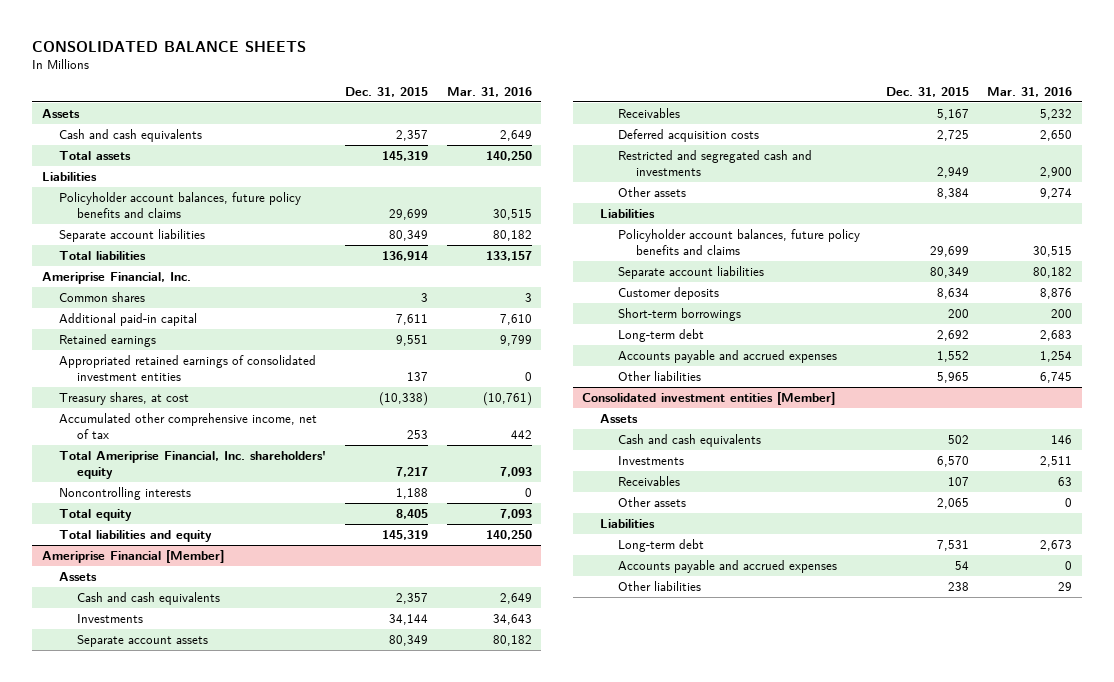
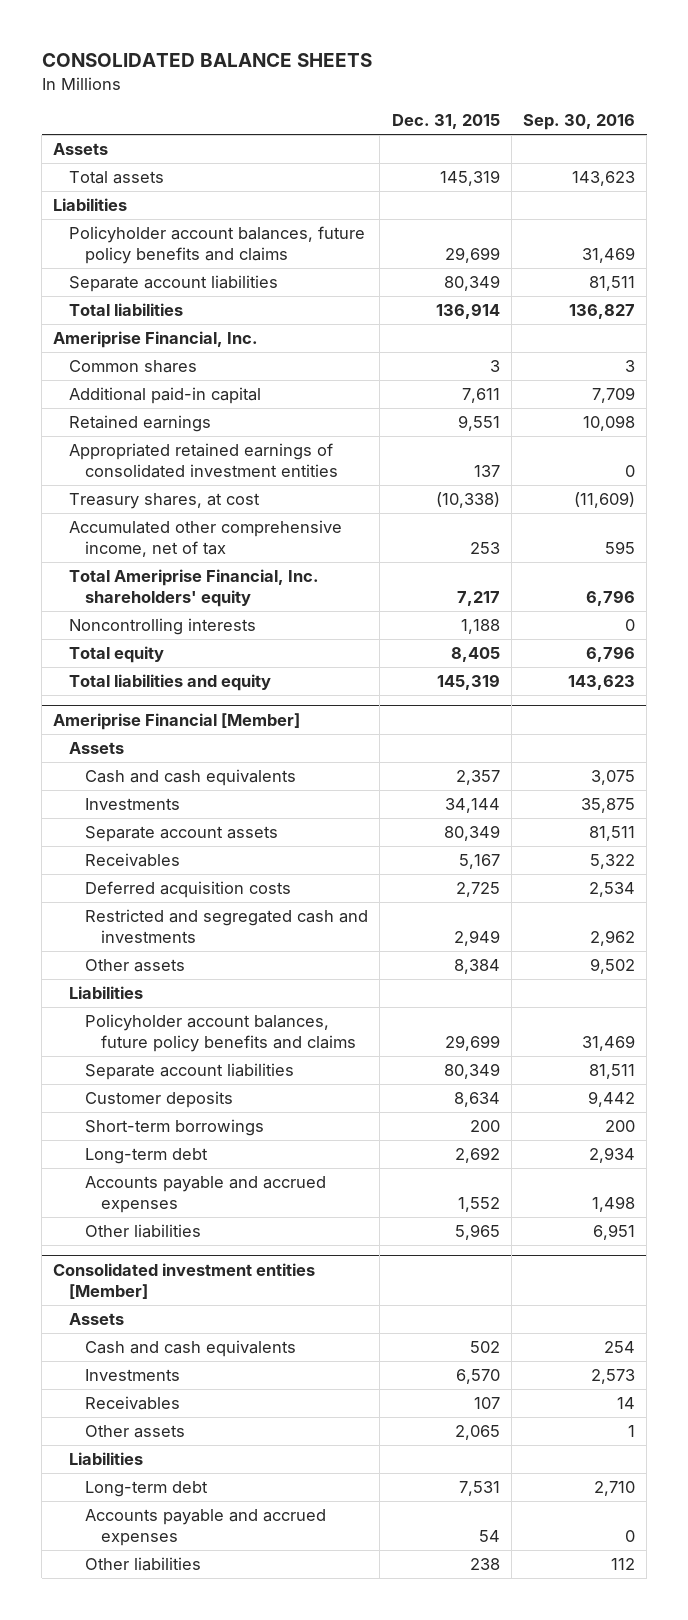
[446,86,532,97] Mar. 31, 2016 -> none
none -> [522,114,635,131] Sep. 30, 2016
[59,128,203,142] Cash and cash equivalents -> none

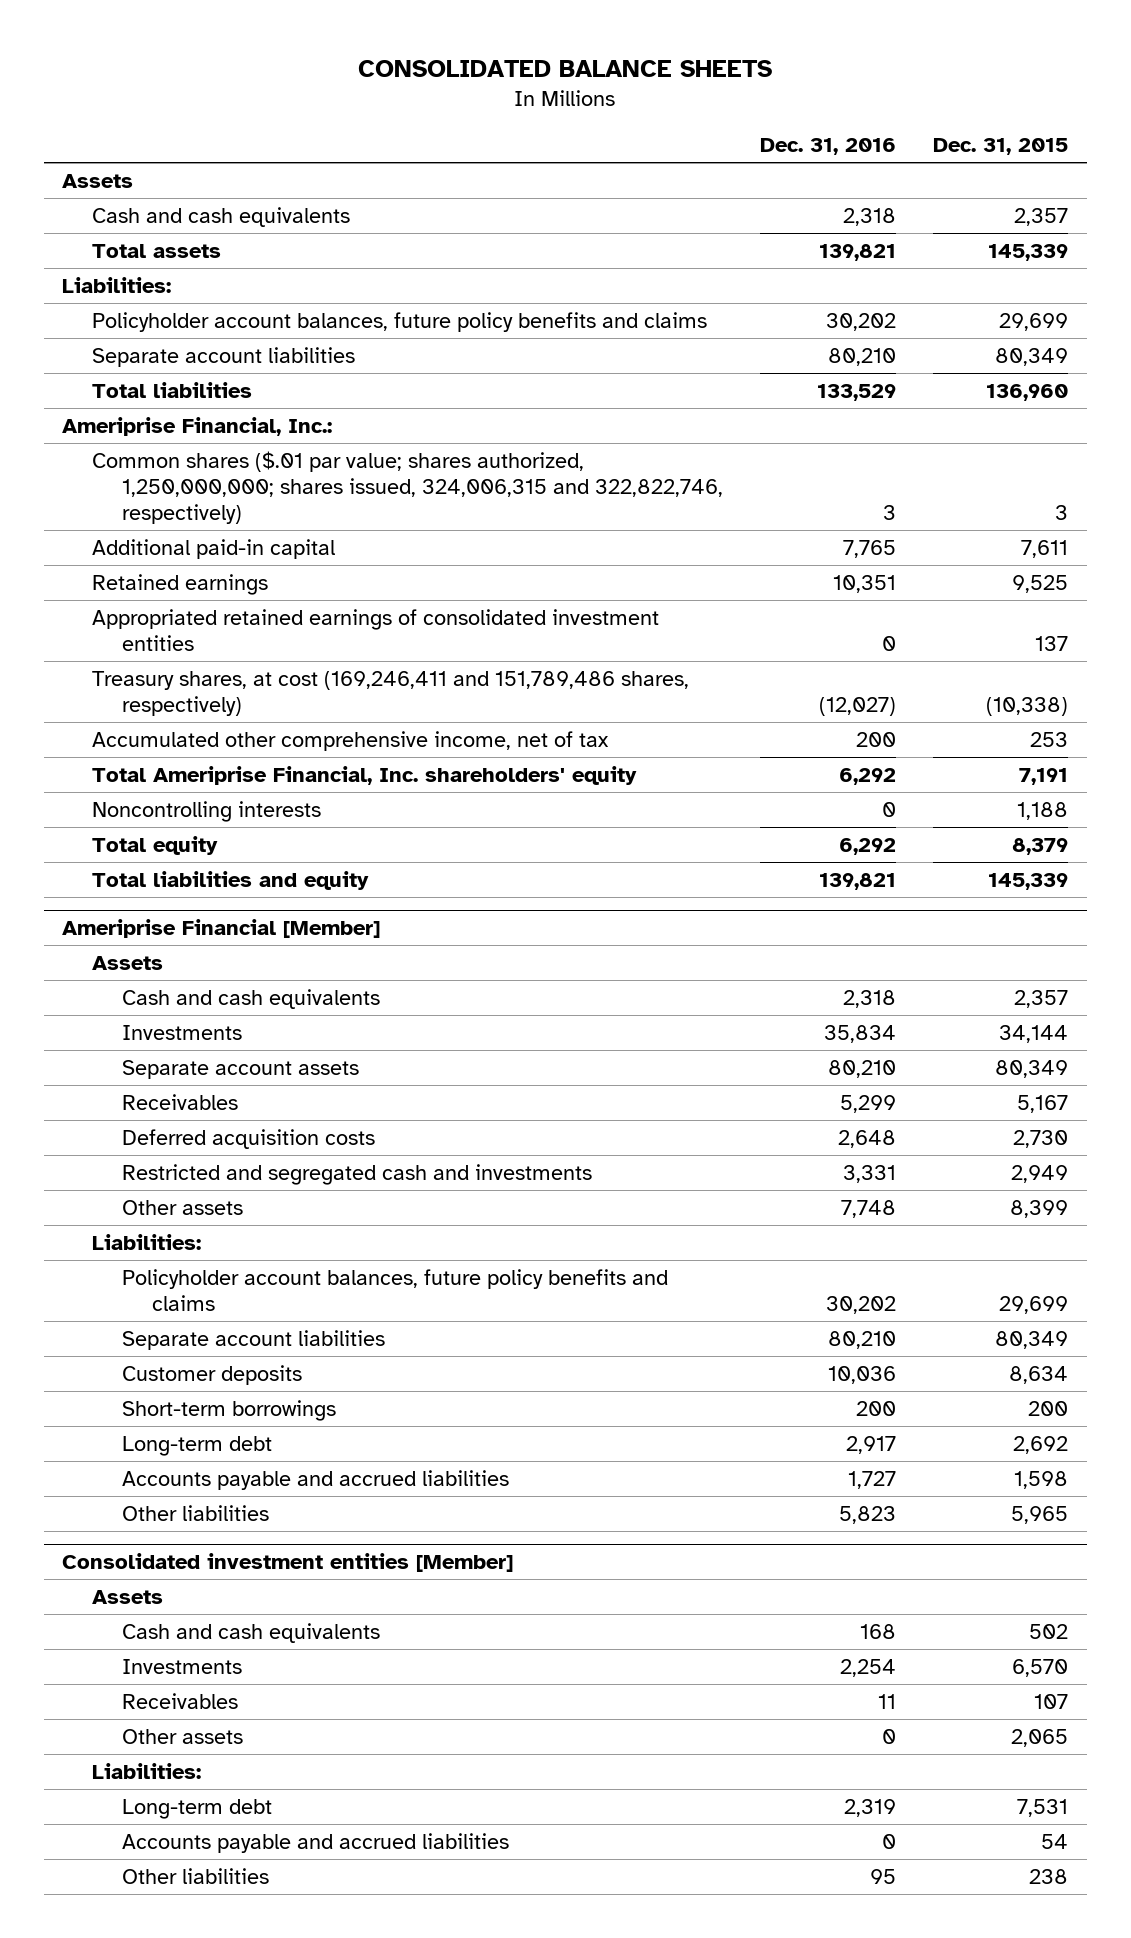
[522,114,635,131] Sep. 30, 2016 -> none
none -> [760,137,897,155] Dec. 31, 2016
none -> [92,206,351,227] Cash and cash equivalents
[439,170,500,187] 145,319 -> [988,243,1069,261] 145,339
[53,198,128,212] Liabilities -> [62,276,172,293] Liabilities:
[435,303,500,320] 136,914 -> [986,383,1069,401] 136,960
[53,331,259,349] Ameriprise Financial, Inc. -> [62,416,333,436] Ameriprise Financial, Inc.:
[69,360,198,374] Common shares -> [92,450,723,525] Common shares ($.01 par value; shares authorized, 1,250,000,000; shares issued, 324,006,315 and 322,822,746, respectively)
[457,415,500,432] 9,551 -> [1012,574,1069,593] 9,525
[69,493,261,510] Treasury shares, at cost -> [92,670,690,716] Treasury shares, at cost (169,246,411 and 151,789,486 shares, respectively)
[456,591,500,607] 7,217 -> [1019,767,1069,785] 7,191
[450,647,500,663] 8,405 -> [1012,837,1069,855] 8,379
[436,674,500,691] 145,319 -> [988,872,1069,890] 145,339
[455,882,500,898] 2,725 -> [1013,1129,1069,1148] 2,730
[453,959,500,975] 8,384 -> [1010,1199,1069,1218] 8,399
[69,986,144,1000] Liabilities -> [92,1233,202,1250] Liabilities:
[85,1176,327,1214] Accounts payable and accrued expenses -> [121,1469,509,1490] Accounts payable and accrued liabilities
[457,1197,500,1213] 1,552 -> [1014,1470,1069,1489] 1,598
[69,1452,144,1466] Liabilities -> [92,1762,202,1779] Liabilities:
[85,1509,327,1547] Accounts payable and accrued expenses -> [121,1832,509,1853] Accounts payable and accrued liabilities

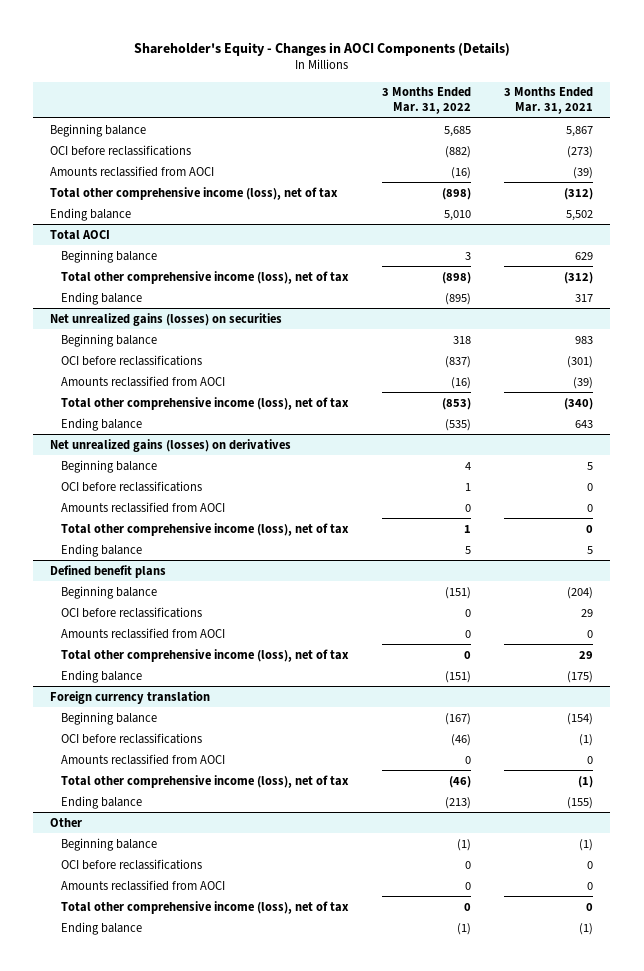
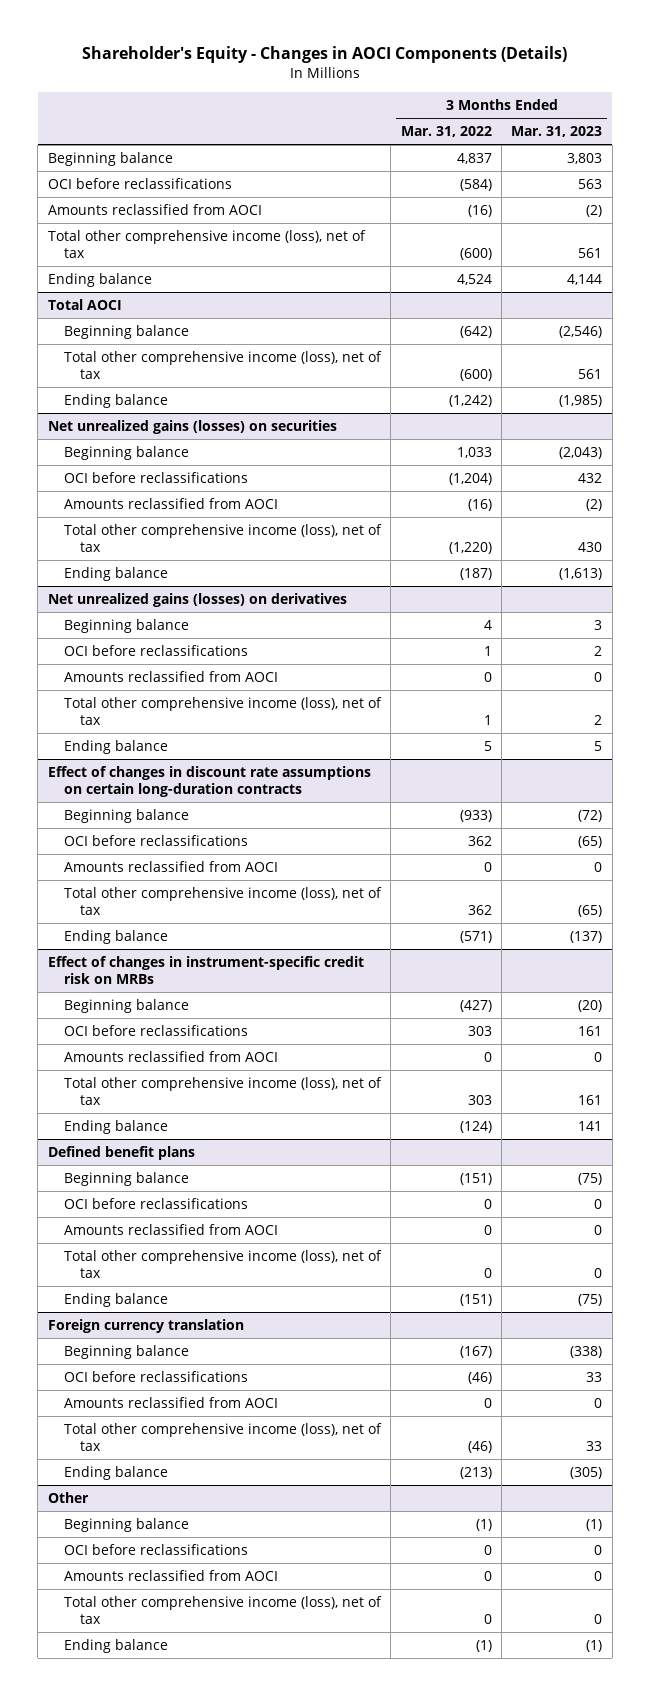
[504,87,594,115] 3 Months Ended Mar. 31, 2021 -> none
none -> [511,126,603,138] Mar. 31, 2023
[443,125,471,137] 5,685 -> [456,153,492,165] 4,837
[444,145,471,158] (882) -> [459,179,492,192] (584)
[441,187,471,200] (898) -> [459,248,492,261] (600)
[443,209,471,221] 5,010 -> [456,274,492,286] 4,524
[464,251,471,260] 3 -> [459,326,492,339] (642)
[441,271,471,284] (898) -> [459,369,492,382] (600)
[444,292,471,305] (895) -> [448,395,492,408] (1,242)
[452,335,471,344] 318 -> [456,447,492,459] 1,033
[444,355,471,368] (837) -> [448,473,492,486] (1,204)
[441,397,471,410] (853) -> [448,542,492,555] (1,220)
[444,418,471,431] (535) -> [459,568,492,581] (187)
none -> [47,766,371,798] Effect of changes in discount rate assumptions on certain long-duration contracts
none -> [63,809,189,824] Beginning balance
none -> [63,835,248,847] OCI before reclassifications
none -> [63,861,278,873] Amounts reclassified from AOCI
none -> [63,887,382,916] Total other comprehensive income (loss), net of tax
none -> [63,930,168,945] Ending balance
none -> [47,956,364,985] Effect of changes in instrument-specific credit risk on MRBs
none -> [63,999,189,1014] Beginning balance
none -> [63,1025,248,1037] OCI before reclassifications
none -> [63,1051,278,1063] Amounts reclassified from AOCI
none -> [63,1077,382,1106] Total other comprehensive income (loss), net of tax
none -> [63,1120,168,1135] Ending balance

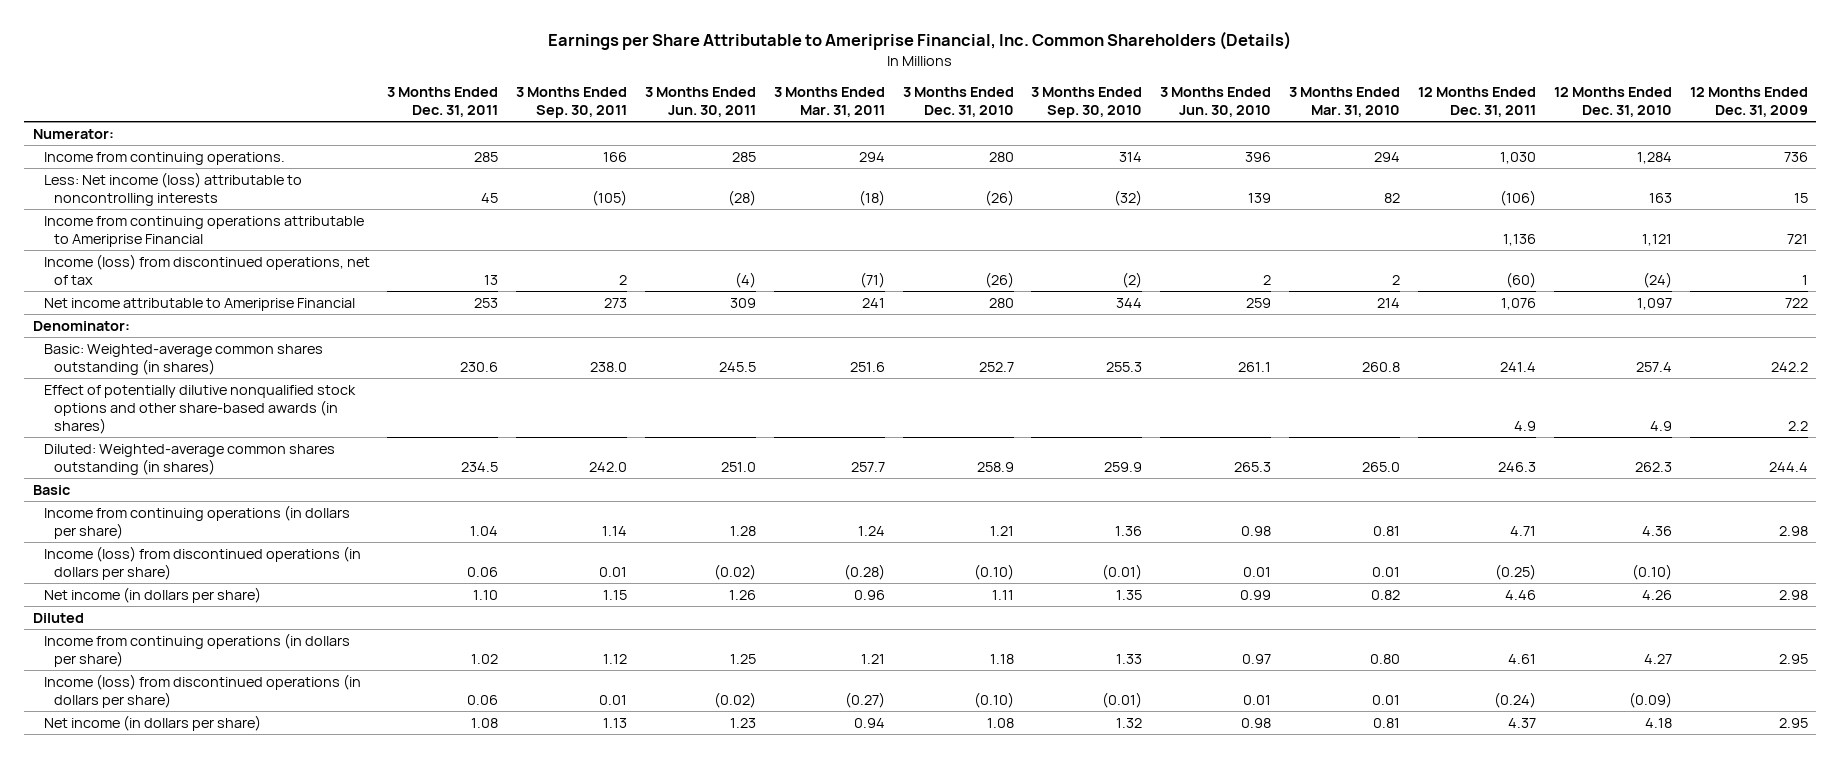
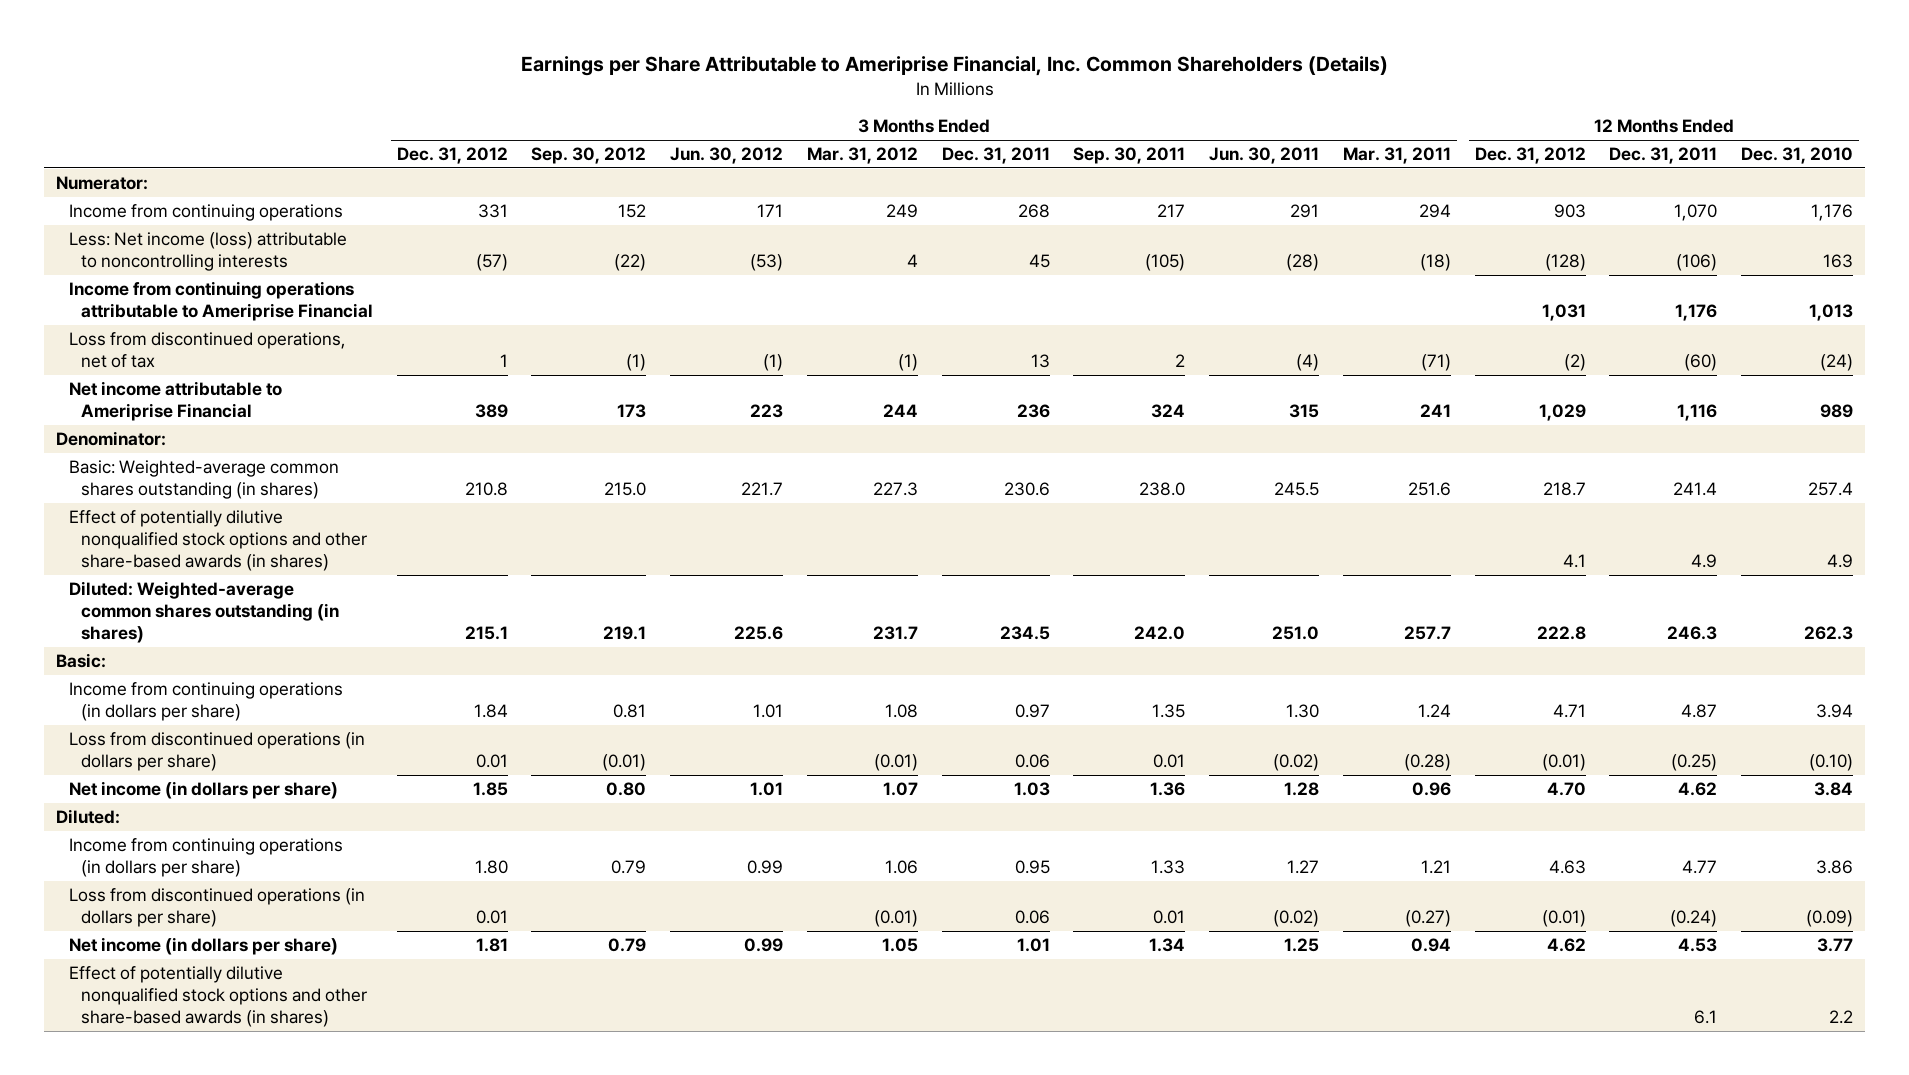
[902,87,1014,118] 3 Months Ended Dec. 31, 2010 -> none
[1031,87,1143,119] 3 Months Ended Sep. 30, 2010 -> none
[1160,87,1272,118] 3 Months Ended Jun. 30, 2010 -> none
[1289,87,1401,118] 3 Months Ended Mar. 31, 2010 -> none
[1689,87,1808,118] 12 Months Ended Dec. 31, 2009 -> none
none -> [396,147,508,165] Dec. 31, 2012
none -> [531,147,647,165] Sep. 30, 2012
none -> [670,147,784,165] Jun. 30, 2012
none -> [806,147,918,165] Mar. 31, 2012
none -> [1474,147,1586,165] Dec. 31, 2012
[43,151,285,165] Income from continuing operations. -> [68,204,343,222] Income from continuing operations
[474,151,499,162] 285 -> [1017,204,1050,219] 268
[603,151,628,162] 166 -> [1157,204,1186,218] 217
[732,151,757,162] 285 -> [1290,204,1320,219] 291
[1499,151,1536,164] 1,030 -> [1674,204,1718,222] 1,070
[1636,151,1672,164] 1,284 -> [1811,204,1854,222] 1,176
[1502,233,1536,246] 1,136 -> [1675,304,1718,322] 1,176
[1641,233,1672,246] 1,121 -> [1809,304,1854,322] 1,013
[43,253,370,285] Income (loss) from discontinued operations, net of tax -> [68,332,346,369] Loss from discontinued operations, net of tax
[474,297,499,308] 253 -> [1016,404,1050,419] 236
[604,297,628,308] 273 -> [1151,404,1186,419] 324
[730,297,757,308] 309 -> [1289,404,1320,419] 315
[1500,297,1536,310] 1,076 -> [1677,404,1718,422] 1,116
[1636,297,1672,310] 1,097 -> [1820,404,1854,419] 989
[32,484,70,495] Basic -> [56,653,107,669] Basic:
[470,525,499,536] 1.04 -> [1014,704,1050,719] 0.97
[602,525,628,536] 1.14 -> [1152,704,1186,719] 1.35
[730,525,757,536] 1.28 -> [1286,704,1320,719] 1.30
[1509,525,1536,536] 4.71 -> [1681,704,1718,719] 4.87
[1641,525,1672,536] 4.36 -> [1816,704,1854,719] 3.94
[43,545,361,580] Income (loss) from discontinued operations (in dollars per share) -> [68,732,365,772] Loss from discontinued operations (in dollars per share)
[473,589,499,600] 1.10 -> [1013,782,1050,797] 1.03
[603,589,628,600] 1.15 -> [1150,782,1186,797] 1.36
[729,589,757,600] 1.26 -> [1284,782,1320,797] 1.28
[1504,589,1536,600] 4.46 -> [1678,782,1718,797] 4.62
[1641,589,1672,600] 4.26 -> [1814,782,1854,797] 3.84
[32,612,84,623] Diluted -> [56,809,121,825] Diluted:
[471,653,499,664] 1.02 -> [1014,860,1050,875] 0.95
[603,653,628,664] 1.12 -> [1151,860,1186,875] 1.33
[730,653,757,664] 1.25 -> [1287,860,1320,875] 1.27
[1507,653,1536,664] 4.61 -> [1682,860,1718,875] 4.77
[1643,653,1672,664] 4.27 -> [1816,860,1854,875] 3.86
[43,673,361,708] Income (loss) from discontinued operations (in dollars per share) -> [68,888,365,928] Loss from discontinued operations (in dollars per share)
[471,717,499,728] 1.08 -> [1016,938,1050,953] 1.01
[603,717,628,728] 1.13 -> [1149,938,1186,953] 1.34
[730,717,757,728] 1.23 -> [1284,938,1320,953] 1.25
[1507,717,1536,728] 4.37 -> [1678,938,1718,953] 4.53
[1644,717,1672,728] 4.18 -> [1817,938,1854,953] 3.77
none -> [68,966,367,1028] Effect of potentially dilutive nonqualified stock options and other share-based awards (in shares)

